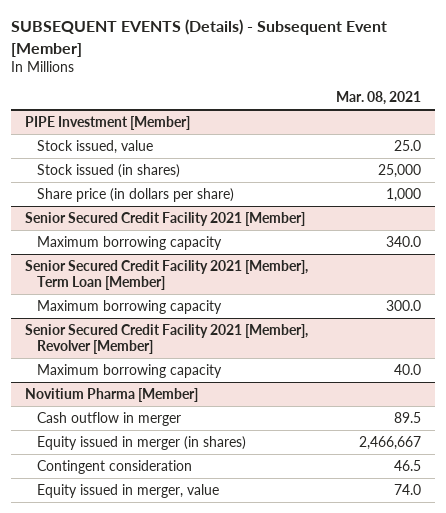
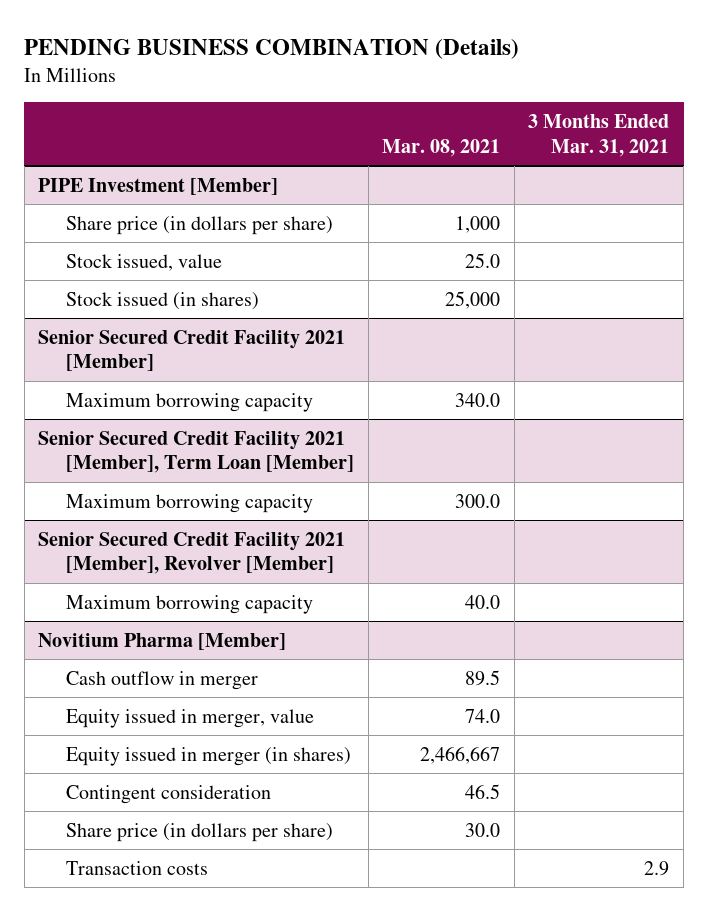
[11,19,388,57] SUBSEQUENT EVENTS (Details) - Subsequent Event [Member] -> [24,39,520,60] PENDING BUSINESS COMBINATION (Details)
none -> [528,114,670,157] 3 Months Ended Mar. 31, 2021
[36,187,234,202] Share price (in dollars per share) -> [65,215,333,235] Share price (in dollars per share)
[36,483,219,498] Equity issued in merger, value -> [65,708,314,728] Equity issued in merger, value
none -> [65,822,333,842] Share price (in dollars per share)
none -> [65,860,208,875] Transaction costs

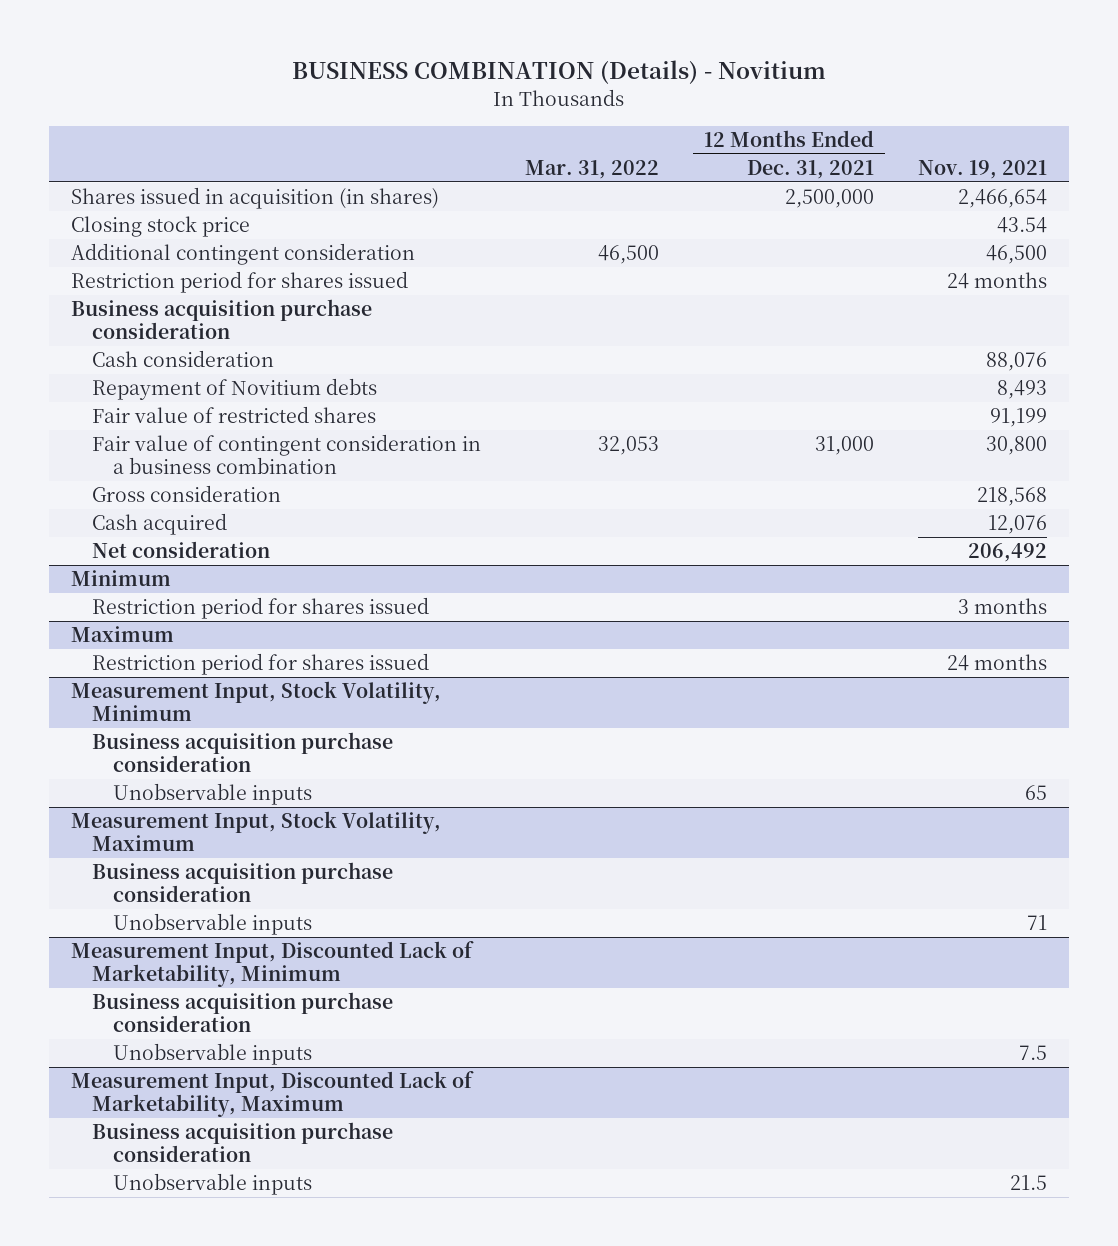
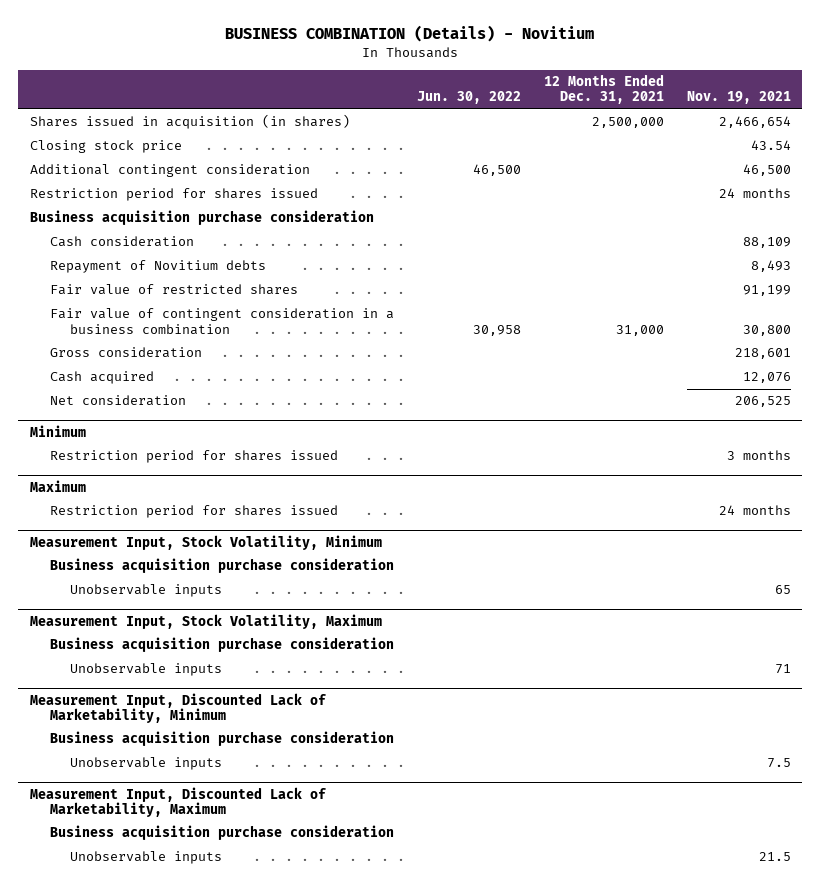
[525,159,660,179] Mar. 31, 2022 -> none
none -> [416,91,521,105] Jun. 30, 2022
[986,352,1048,372] 88,076 -> [742,237,791,249] 88,109
[977,487,1048,507] 218,568 -> [734,348,791,360] 218,601
[968,543,1048,563] 206,492 -> [734,396,791,408] 206,525

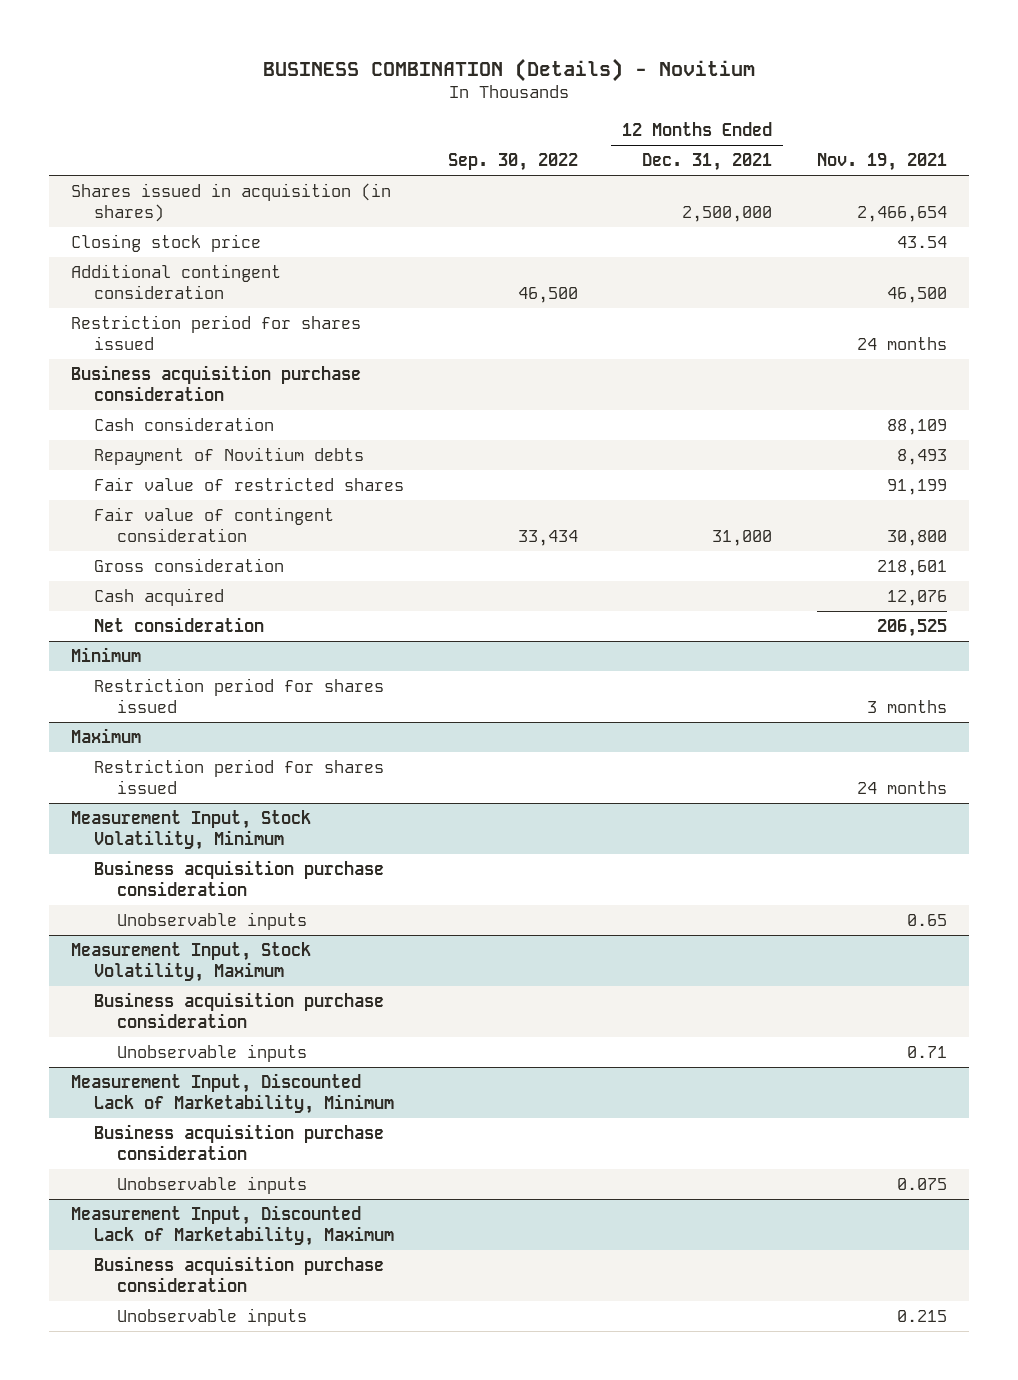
[416,91,521,105] Jun. 30, 2022 -> none
none -> [448,153,579,172] Sep. 30, 2022
[49,308,394,335] Fair value of contingent consideration in a business combination -> [93,506,334,543] Fair value of contingent consideration
[774,585,791,595] 65 -> [906,913,947,926] 0.65
[774,664,791,675] 71 -> [906,1045,947,1058] 0.71
[766,758,791,769] 7.5 -> [896,1177,947,1190] 0.075
[758,852,791,862] 21.5 -> [896,1309,947,1322] 0.215

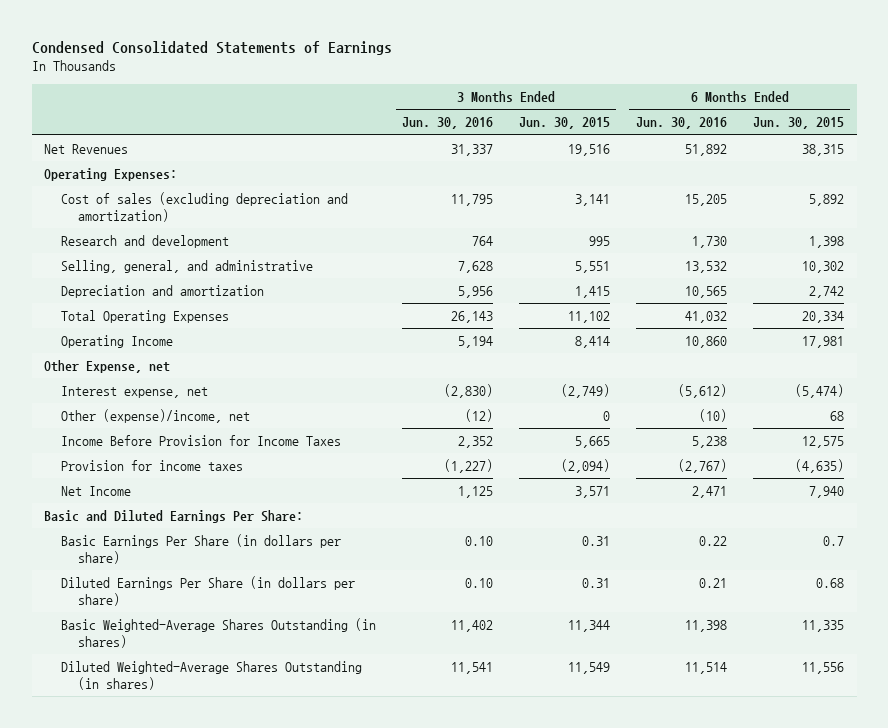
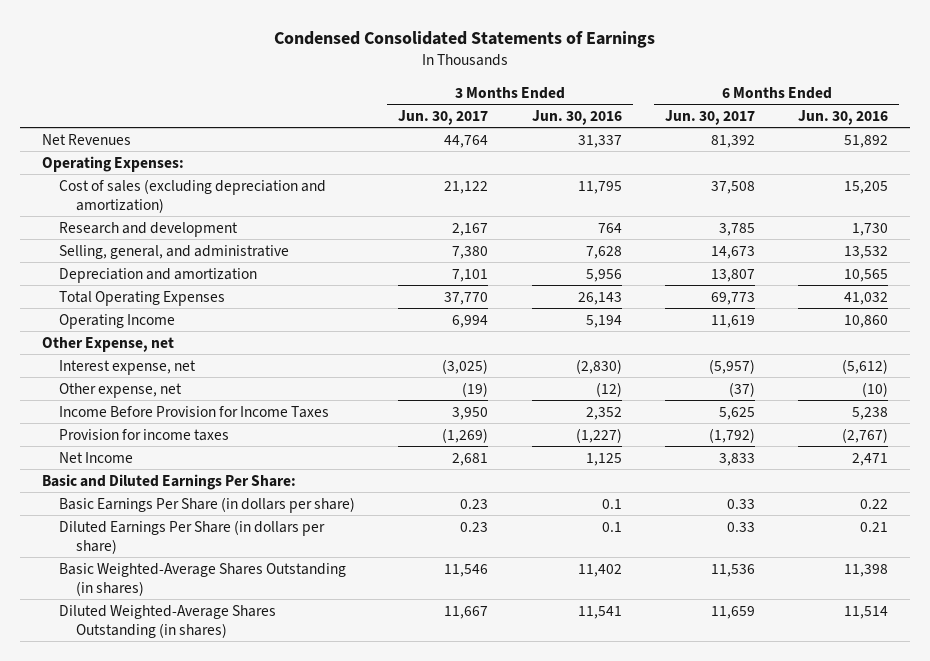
[519,117,611,130] Jun. 30, 2015 -> none
[752,117,844,130] Jun. 30, 2015 -> none
none -> [398,109,489,125] Jun. 30, 2017
none -> [665,109,756,125] Jun. 30, 2017
[61,408,251,423] Other (expense)/income, net -> [58,382,182,398] Other expense, net
[465,535,494,546] 0.10 -> [601,498,622,509] 0.1
[465,577,494,588] 0.10 -> [601,521,622,532] 0.1

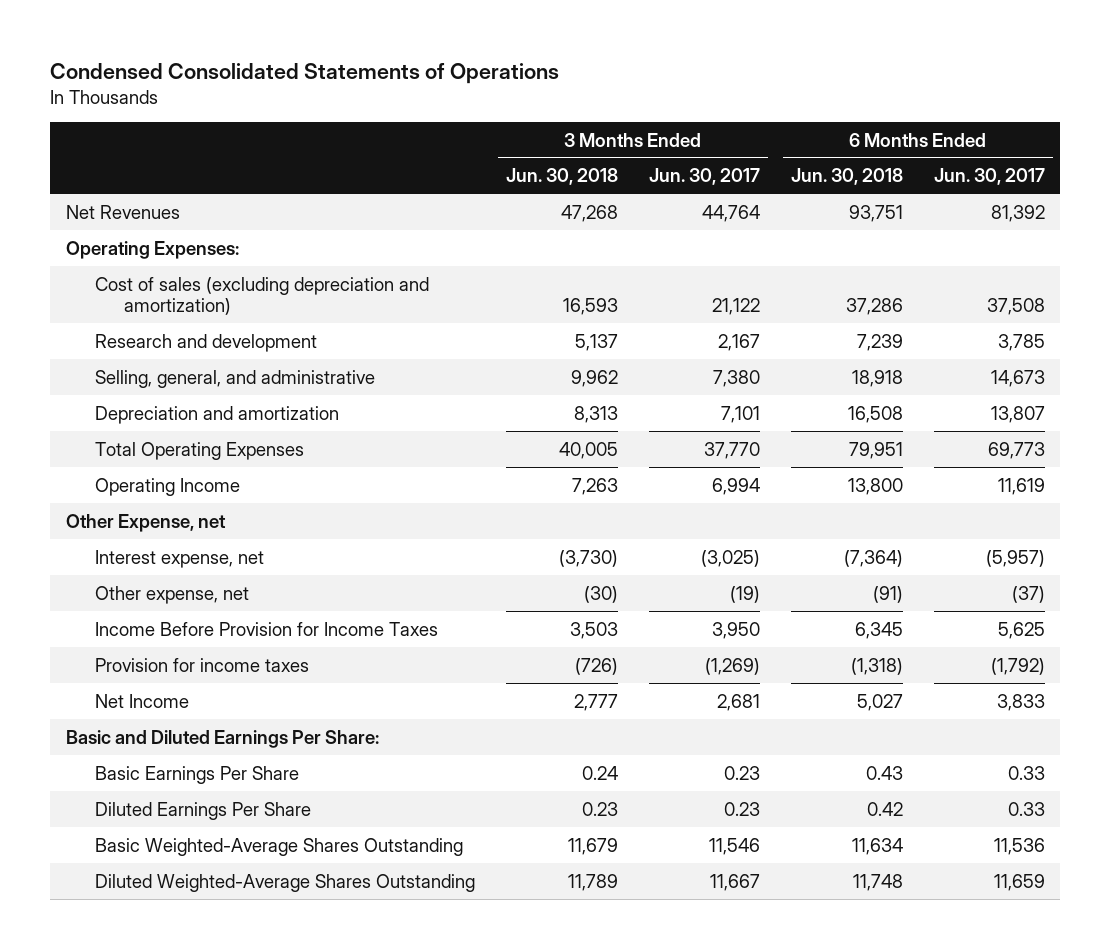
[274,31,656,49] Condensed Consolidated Statements of Earnings -> [50,62,560,84] Condensed Consolidated Statements of Operations
[531,109,622,125] Jun. 30, 2016 -> none
[798,109,889,125] Jun. 30, 2016 -> none
none -> [505,168,618,186] Jun. 30, 2018
none -> [790,168,903,186] Jun. 30, 2018
[58,496,355,513] Basic Earnings Per Share (in dollars per share) -> [94,765,299,784] Basic Earnings Per Share
[58,519,325,554] Diluted Earnings Per Share (in dollars per share) -> [94,801,311,820] Diluted Earnings Per Share
[58,562,346,596] Basic Weighted-Average Shares Outstanding (in shares) -> [94,837,463,856] Basic Weighted-Average Shares Outstanding
[58,604,276,638] Diluted Weighted-Average Shares Outstanding (in shares) -> [94,873,475,892] Diluted Weighted-Average Shares Outstanding

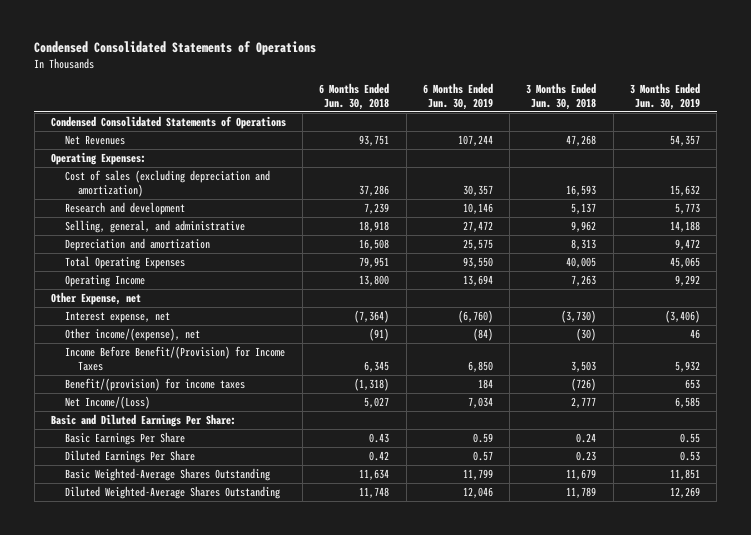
[648,168,760,186] Jun. 30, 2017 -> none
[933,168,1045,186] Jun. 30, 2017 -> none
none -> [422,82,493,110] 6 Months Ended Jun. 30, 2019
none -> [629,82,700,110] 3 Months Ended Jun. 30, 2019
none -> [51,116,287,130] Condensed Consolidated Statements of Operations
[94,585,249,604] Other expense, net -> [64,328,200,342] Other income/(expense), net
[94,621,438,636] Income Before Provision for Income Taxes -> [64,346,285,372] Income Before Benefit/(Provision) for Income Taxes
[94,657,309,672] Provision for income taxes -> [64,378,245,392] Benefit/(provision) for income taxes
[94,693,189,708] Net Income -> [64,396,150,410] Net Income/(Loss)

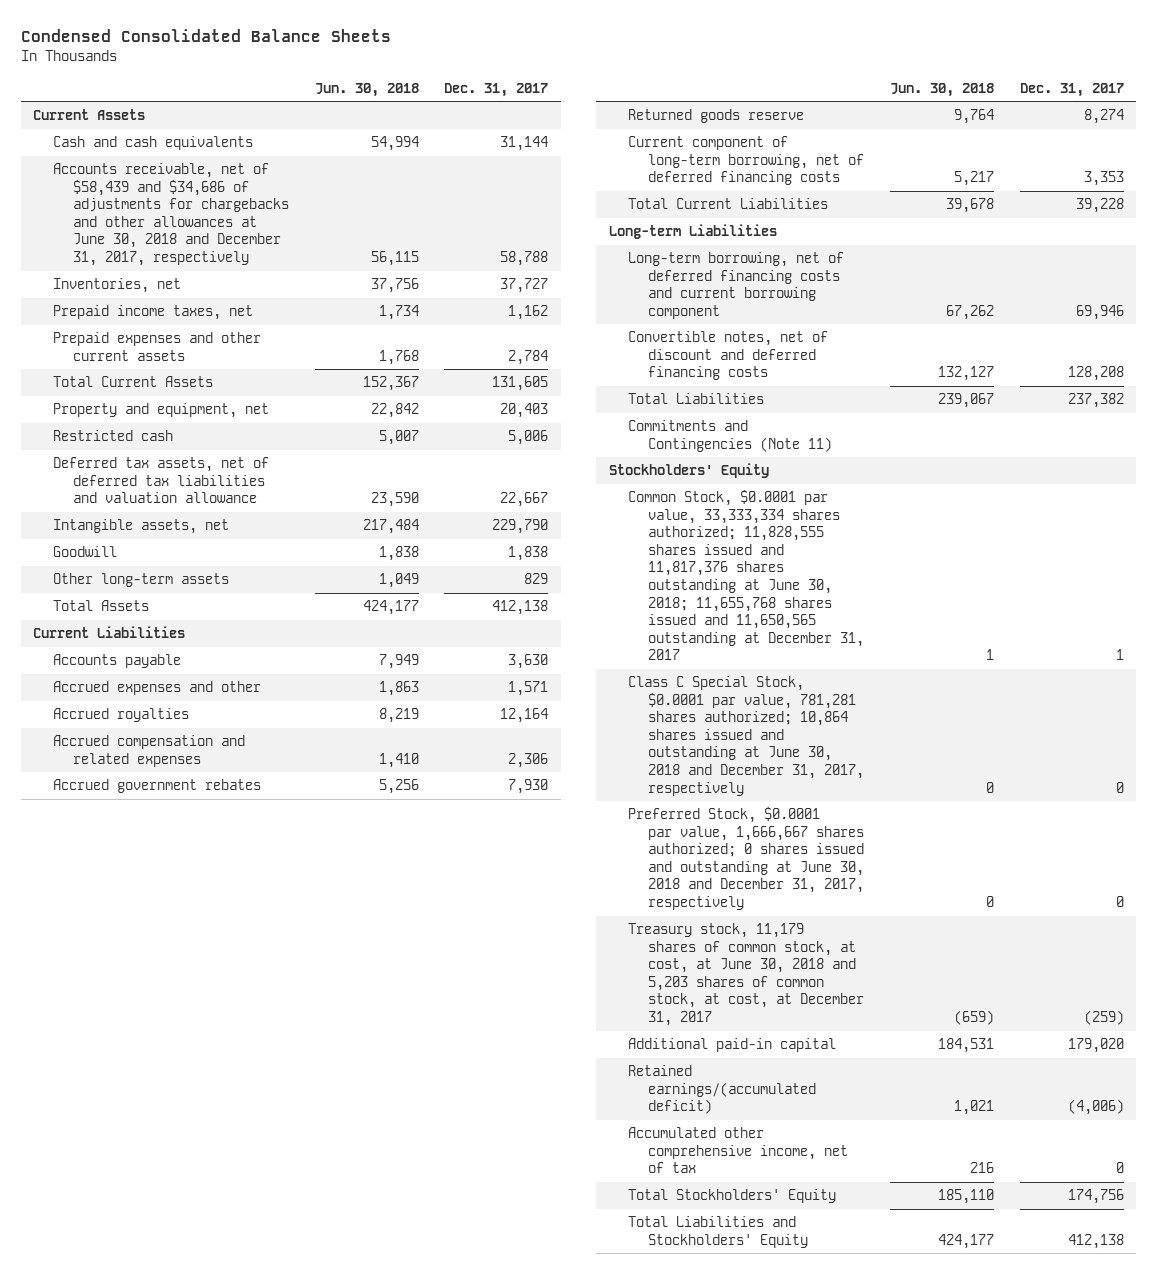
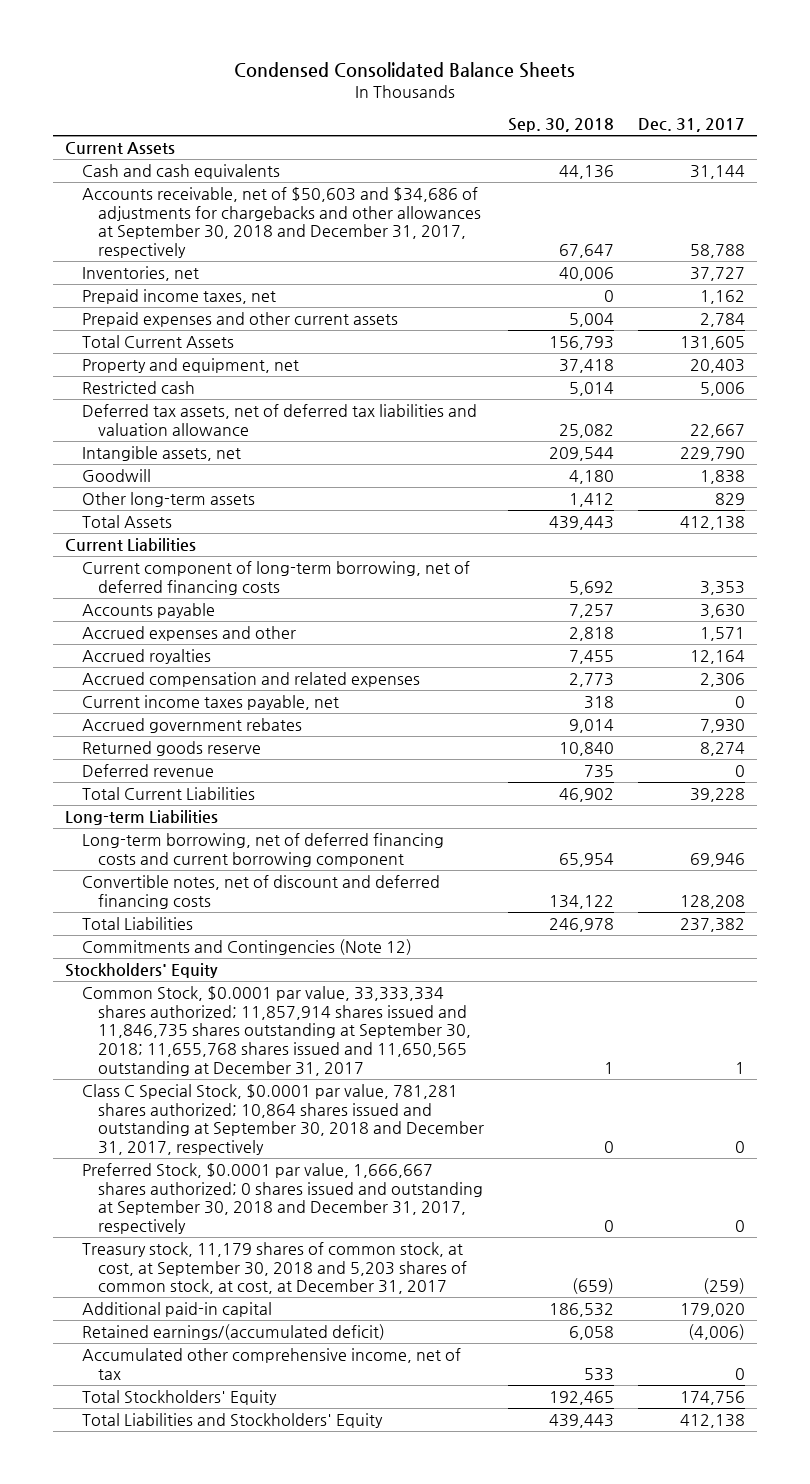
[314,82,419,97] Jun. 30, 2018 -> none
none -> [508,118,615,133] Sep. 30, 2018
[53,163,290,267] Accounts receivable, net of $58,439 and $34,686 of adjustments for chargebacks and other allowances at June 30, 2018 and December 31, 2017, respectively -> [81,186,482,259] Accounts receivable, net of $50,603 and $34,686 of adjustments for chargebacks and other allowances at September 30, 2018 and December 31, 2017, respectively
[628,136,865,186] Current component of long-term borrowing, net of deferred financing costs -> [81,560,470,595] Current component of long-term borrowing, net of deferred financing costs
none -> [81,694,339,710] Current income taxes payable, net
none -> [81,763,214,777] Deferred revenue
[628,420,833,452] Commitments and Contingencies (Note 11) -> [81,938,412,955] Commitments and Contingencies (Note 12)
[628,490,865,661] Common Stock, $0.0001 par value, 33,333,334 shares authorized; 11,828,555 shares issued and 11,817,376 shares outstanding at June 30, 2018; 11,655,768 shares issued and 11,650,565 outstanding at December 31, 2017 -> [81,985,472,1076] Common Stock, $0.0001 par value, 33,333,334 shares authorized; 11,857,914 shares issued and 11,846,735 shares outstanding at September 30, 2018; 11,655,768 shares issued and 11,650,565 outstanding at December 31, 2017
[628,676,865,796] Class C Special Stock, $0.0001 par value, 781,281 shares authorized; 10,864 shares issued and outstanding at June 30, 2018 and December 31, 2017, respectively -> [81,1083,485,1156] Class C Special Stock, $0.0001 par value, 781,281 shares authorized; 10,864 shares issued and outstanding at September 30, 2018 and December 31, 2017, respectively
[628,807,865,911] Preferred Stock, $0.0001 par value, 1,666,667 shares authorized; 0 shares issued and outstanding at June 30, 2018 and December 31, 2017, respectively -> [81,1162,484,1235] Preferred Stock, $0.0001 par value, 1,666,667 shares authorized; 0 shares issued and outstanding at September 30, 2018 and December 31, 2017, respectively
[628,923,865,1027] Treasury stock, 11,179 shares of common stock, at cost, at June 30, 2018 and 5,203 shares of common stock, at cost, at December 31, 2017 -> [81,1241,468,1295] Treasury stock, 11,179 shares of common stock, at cost, at September 30, 2018 and 5,203 shares of common stock, at cost, at December 31, 2017

